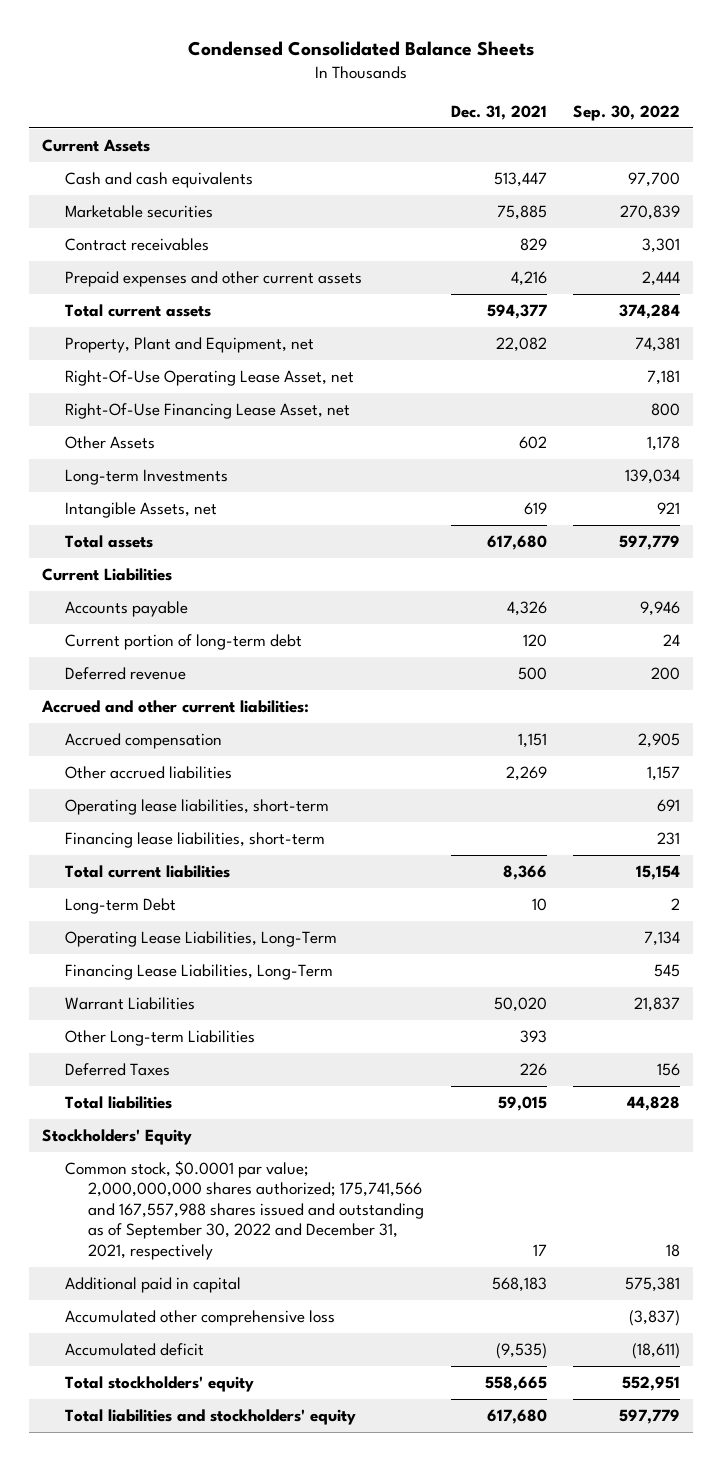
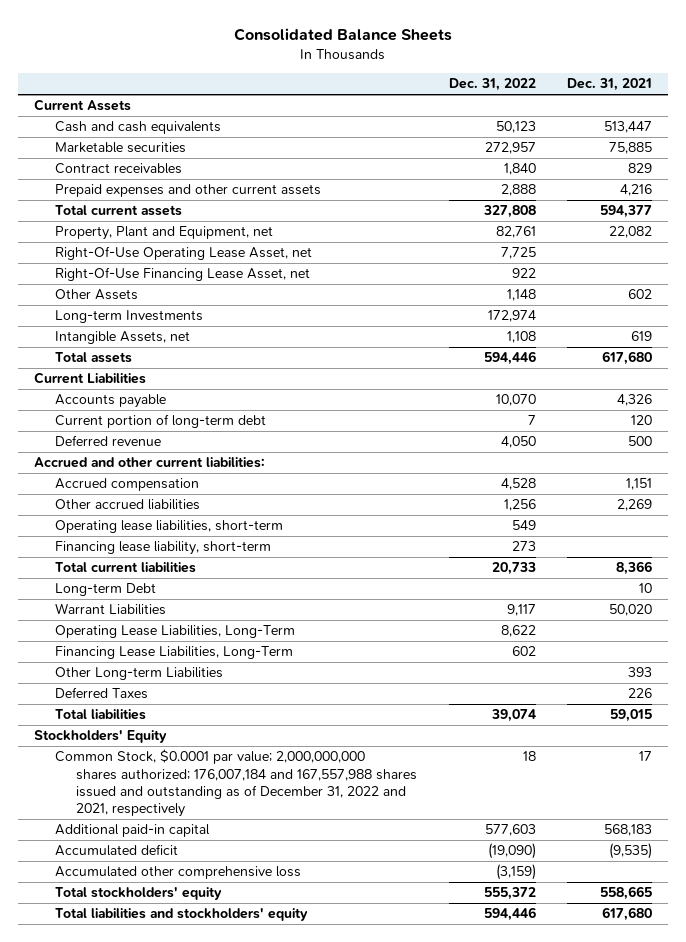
[188,41,535,57] Condensed Consolidated Balance Sheets -> [234,27,453,41] Consolidated Balance Sheets
[572,104,680,121] Sep. 30, 2022 -> none
none -> [448,78,536,92] Dec. 31, 2022
[65,831,326,848] Financing lease liabilities, short-term -> [55,541,272,556] Financing lease liability, short-term
[65,996,196,1010] Warrant Liabilities -> [55,603,167,616] Warrant Liabilities
[65,1159,425,1260] Common stock, $0.0001 par value; 2,000,000,000 shares authorized; 175,741,566 and 167,557,988 shares issued and outstanding as of September 30, 2022 and December 31, 2021, respectively -> [55,749,418,817] Common Stock, $0.0001 par value; 2,000,000,000 shares authorized; 176,007,184 and 167,557,988 shares issued and outstanding as of December 31, 2022 and 2021, respectively
[65,1276,242,1293] Additional paid in capital -> [55,824,211,838] Additional paid-in capital
[65,1309,336,1326] Accumulated other comprehensive loss -> [55,866,302,880] Accumulated other comprehensive loss

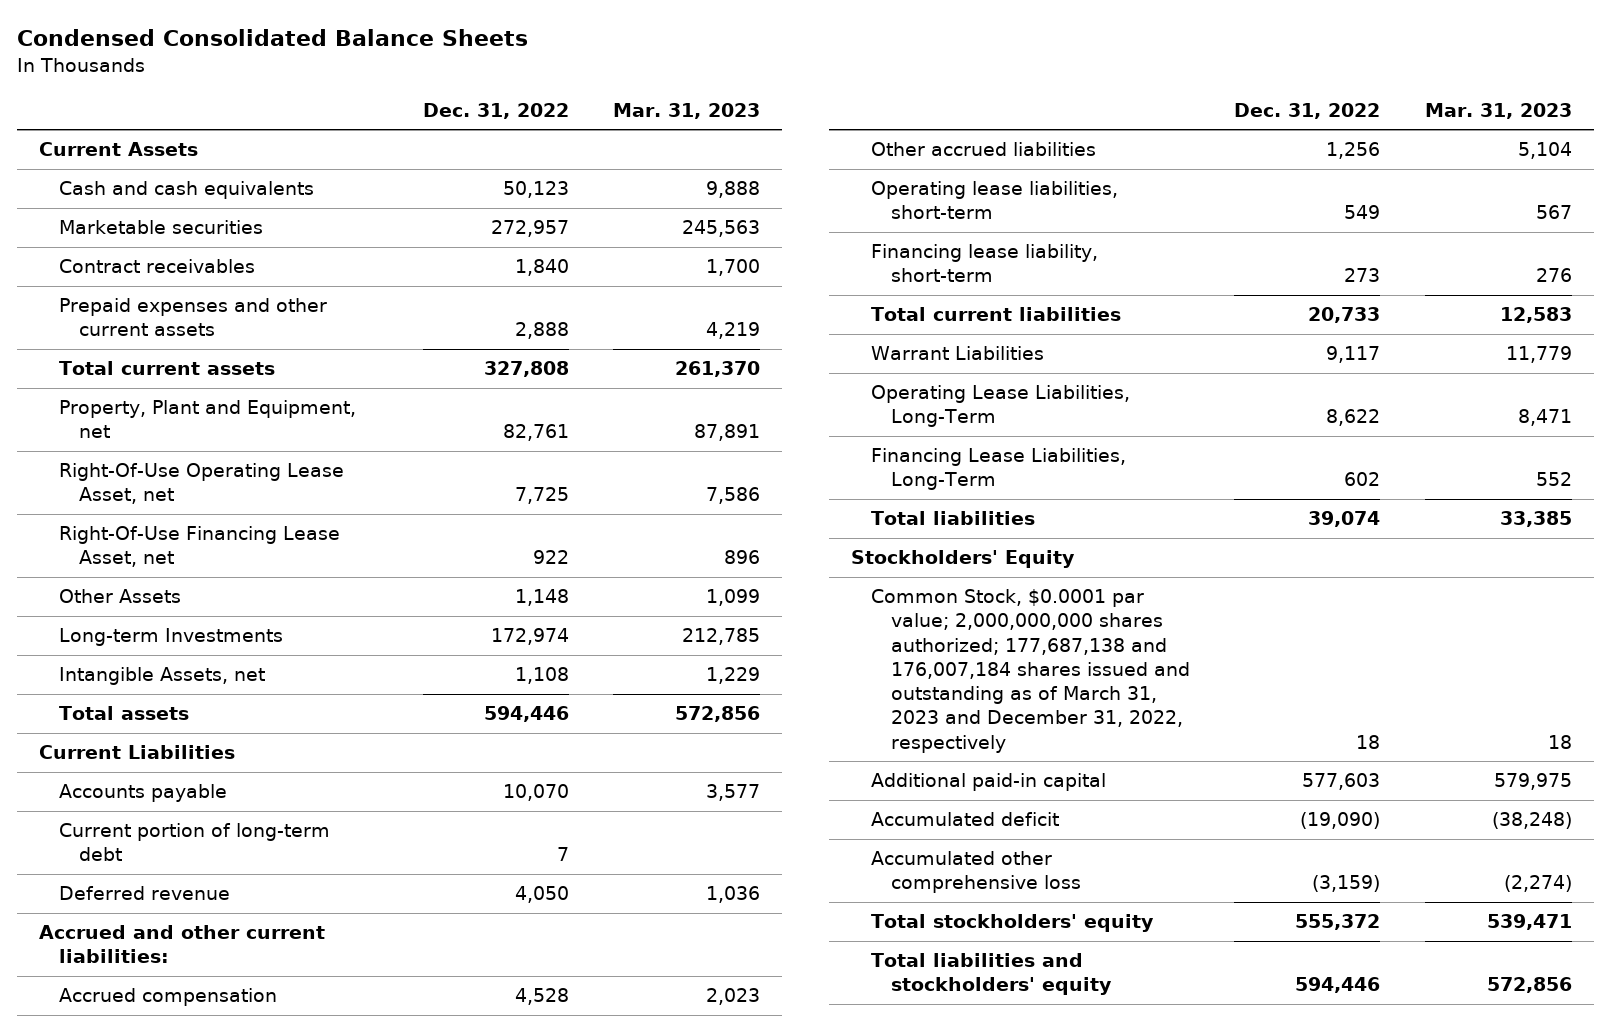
[234,27,453,41] Consolidated Balance Sheets -> [17,29,529,47] Condensed Consolidated Balance Sheets
[567,78,653,92] Dec. 31, 2021 -> none
none -> [612,102,760,119] Mar. 31, 2023
[55,583,157,597] Long-term Debt -> none
[55,667,224,681] Other Long-term Liabilities -> none
[55,687,149,700] Deferred Taxes -> none
[55,749,418,817] Common Stock, $0.0001 par value; 2,000,000,000 shares authorized; 176,007,184 and 167,557,988 shares issued and outstanding as of December 31, 2022 and 2021, respectively -> [871,589,1190,753] Common Stock, $0.0001 par value; 2,000,000,000 shares authorized; 177,687,138 and 176,007,184 shares issued and outstanding as of March 31, 2023 and December 31, 2022, respectively

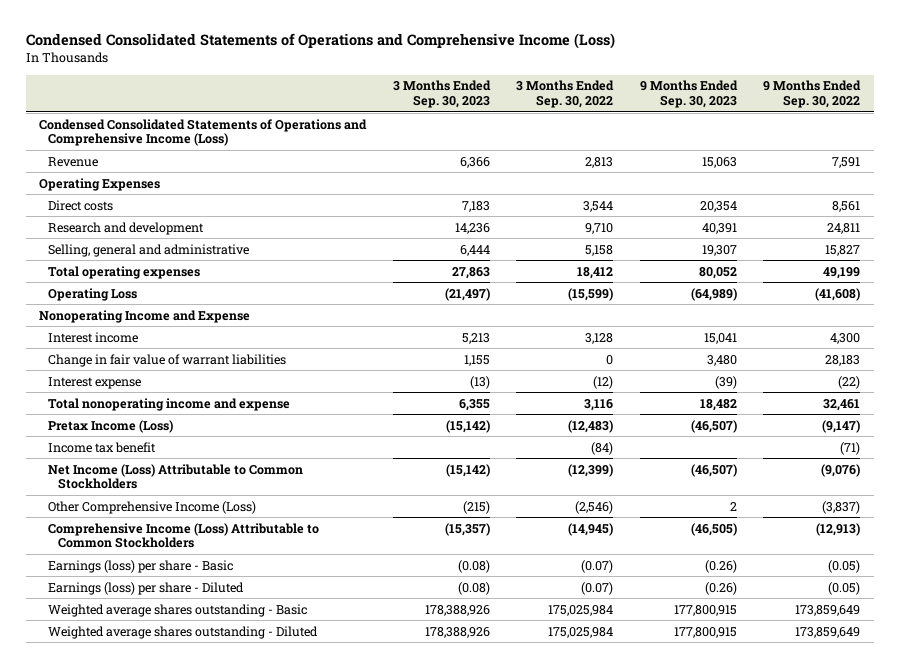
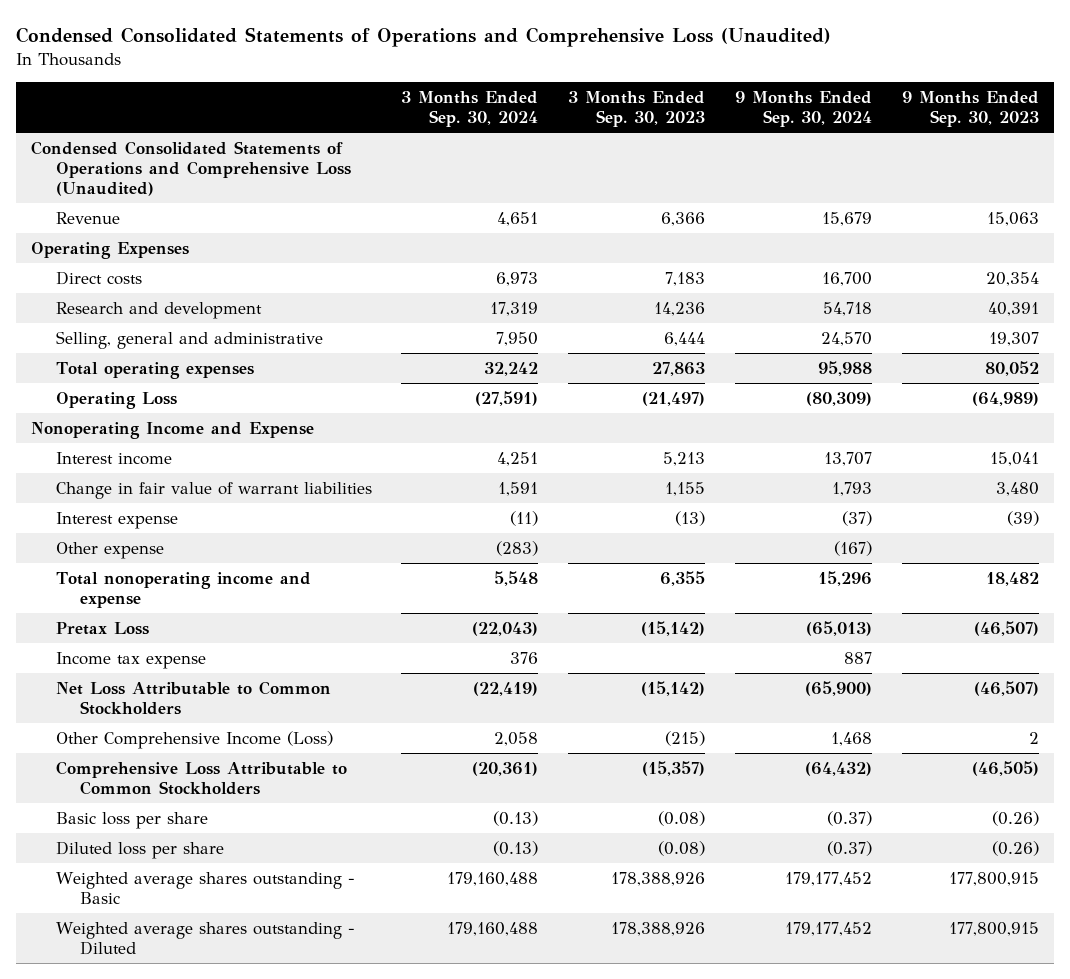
[25,33,615,50] Condensed Consolidated Statements of Operations and Comprehensive Income (Loss) -> [15,27,831,48] Condensed Consolidated Statements of Operations and Comprehensive Loss (Unaudited)
[516,80,615,109] 3 Months Ended Sep. 30, 2022 -> none
[763,80,862,109] 9 Months Ended Sep. 30, 2022 -> none
none -> [401,91,539,128] 3 Months Ended Sep. 30, 2024
none -> [735,91,873,128] 9 Months Ended Sep. 30, 2024
[39,118,368,147] Condensed Consolidated Statements of Operations and Comprehensive Income (Loss) -> [30,140,351,196] Condensed Consolidated Statements of Operations and Comprehensive Loss (Unaudited)
none -> [55,541,164,559] Other expense
[48,419,174,433] Pretax Income (Loss) -> [55,621,149,635] Pretax Loss
[48,441,157,453] Income tax benefit -> [55,651,206,669] Income tax expense
[48,463,304,490] Net Income (Loss) Attributable to Common Stockholders -> [55,680,331,715] Net Loss Attributable to Common Stockholders
[48,522,320,549] Comprehensive Income (Loss) Attributable to Common Stockholders -> [55,760,347,795] Comprehensive Loss Attributable to Common Stockholders
[48,559,234,573] Earnings (loss) per share - Basic -> [55,811,208,829] Basic loss per share
[48,581,245,595] Earnings (loss) per share - Diluted -> [55,840,224,859] Diluted loss per share

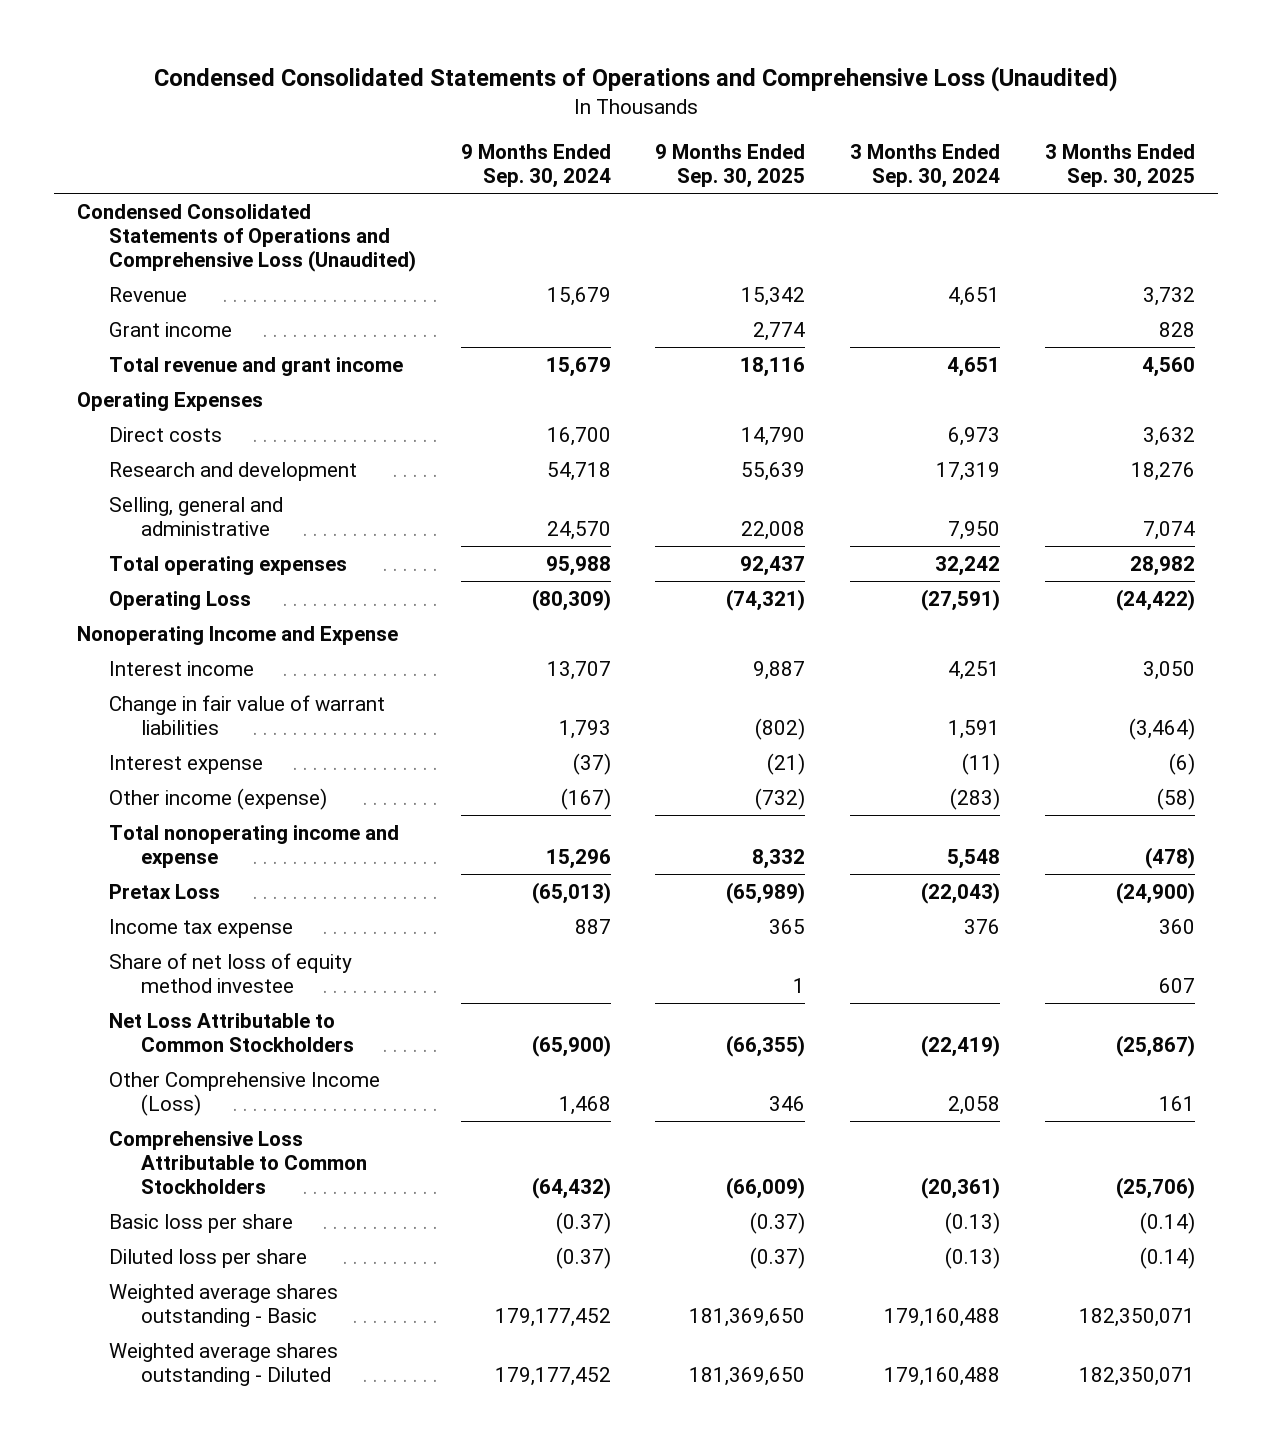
[568,91,706,128] 3 Months Ended Sep. 30, 2023 -> none
[902,91,1040,128] 9 Months Ended Sep. 30, 2023 -> none
none -> [655,143,806,188] 9 Months Ended Sep. 30, 2025
none -> [1045,143,1196,188] 3 Months Ended Sep. 30, 2025
none -> [108,321,232,337] Grant income
none -> [108,356,403,376] Total revenue and grant income
[55,541,164,559] Other expense -> [108,787,327,810] Other income (expense)
none -> [108,952,352,993] Share of net loss of equity method investee

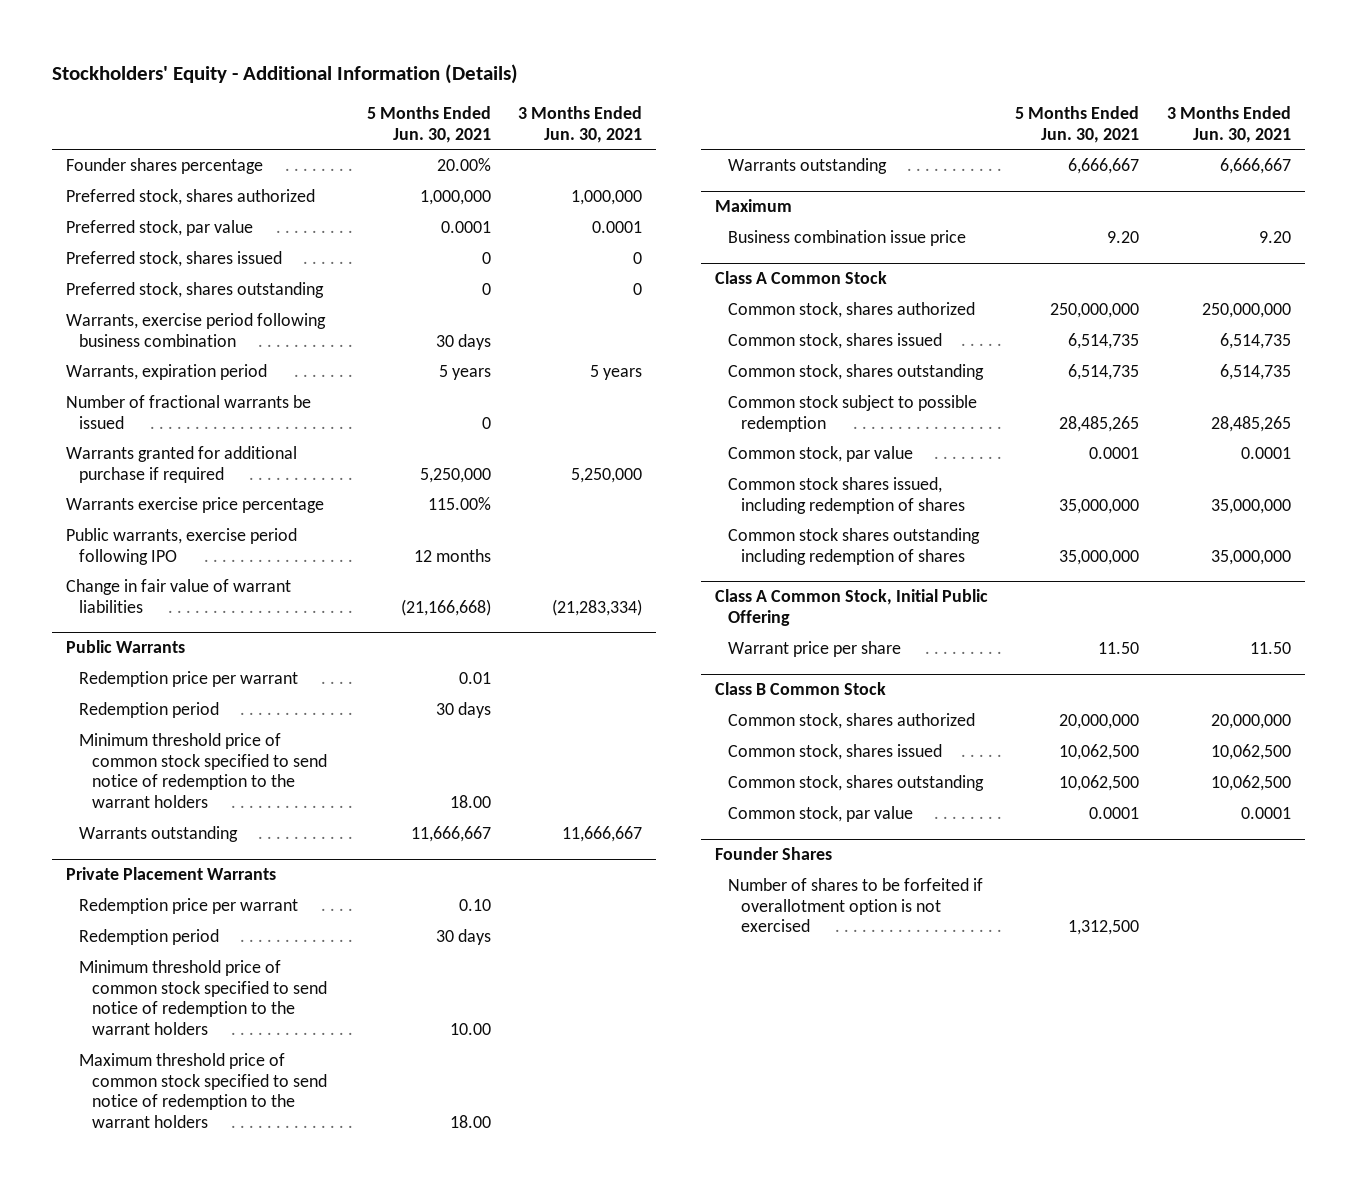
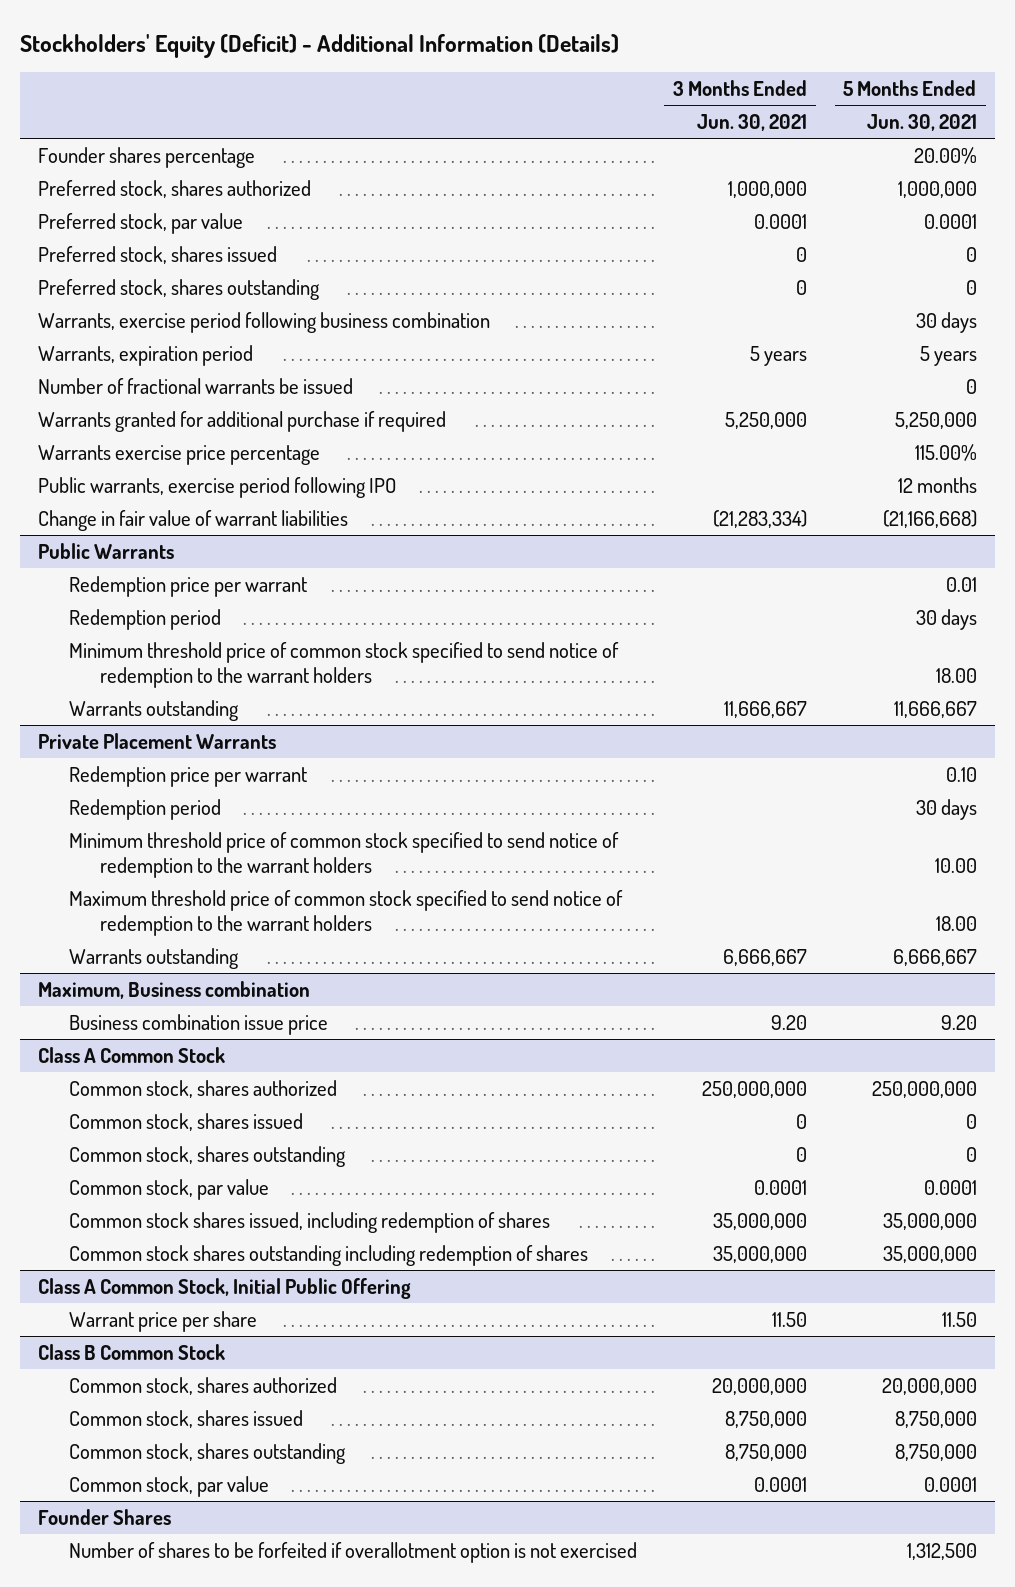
[52,63,519,84] Stockholders' Equity - Additional Information (Details) -> [20,33,620,58] Stockholders' Equity (Deficit) - Additional Information (Details)
[714,199,792,213] Maximum -> none
none -> [38,980,311,999] Maximum, Business combination
[727,395,977,432] Common stock subject to possible redemption -> none
[1068,333,1140,350] 6,514,735 -> [965,1113,977,1129] 0
[1220,333,1292,350] 6,514,735 -> [796,1113,808,1129] 0
[1068,364,1140,381] 6,514,735 -> [965,1146,977,1162] 0
[1220,364,1292,381] 6,514,735 -> [796,1146,808,1162] 0
[1059,744,1140,761] 10,062,500 -> [894,1410,977,1428] 8,750,000
[1211,744,1292,761] 10,062,500 -> [725,1410,808,1428] 8,750,000
[1059,775,1140,792] 10,062,500 -> [894,1443,977,1461] 8,750,000
[1211,775,1292,792] 10,062,500 -> [725,1443,808,1461] 8,750,000

